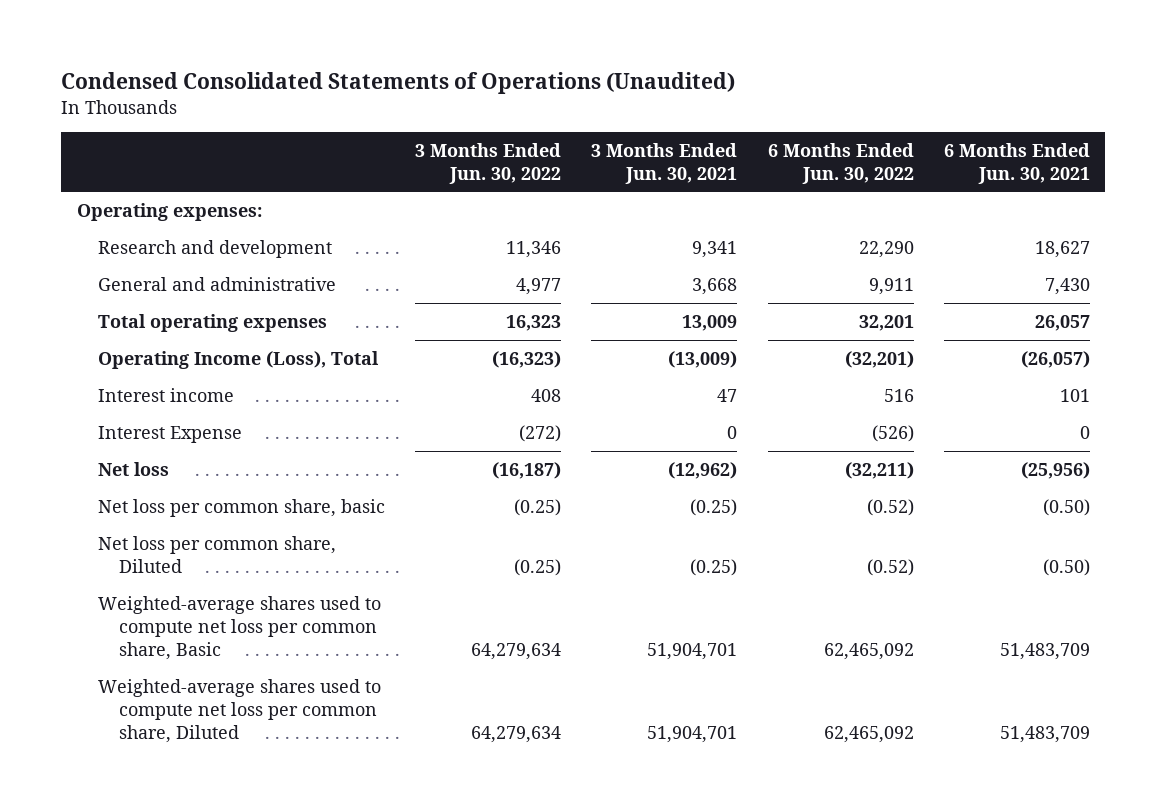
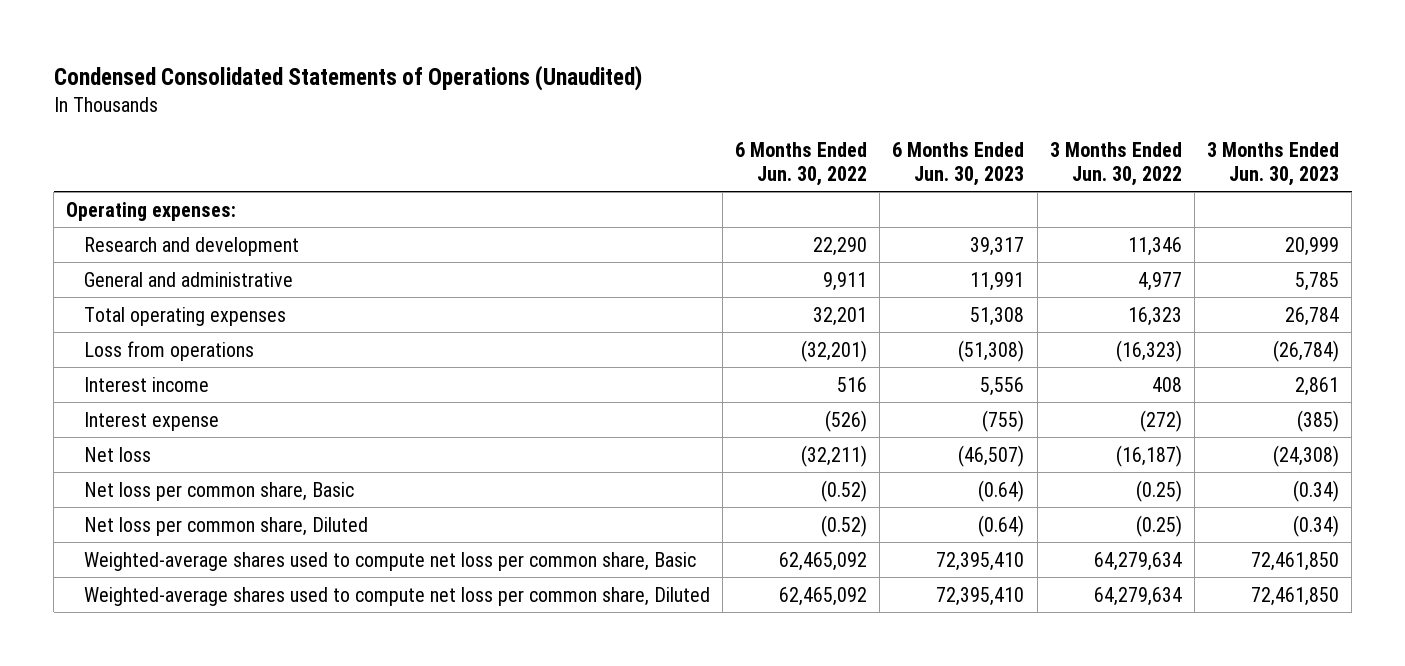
[591,142,738,184] 3 Months Ended Jun. 30, 2021 -> none
[943,142,1090,184] 6 Months Ended Jun. 30, 2021 -> none
none -> [892,142,1025,186] 6 Months Ended Jun. 30, 2023
none -> [1207,142,1340,186] 3 Months Ended Jun. 30, 2023
[98,350,380,369] Operating Income (Loss), Total -> [83,340,254,361] Loss from operations
[98,425,243,443] Interest Expense -> [83,411,219,431] Interest expense
[98,498,386,517] Net loss per common share, basic -> [83,481,354,501] Net loss per common share, Basic

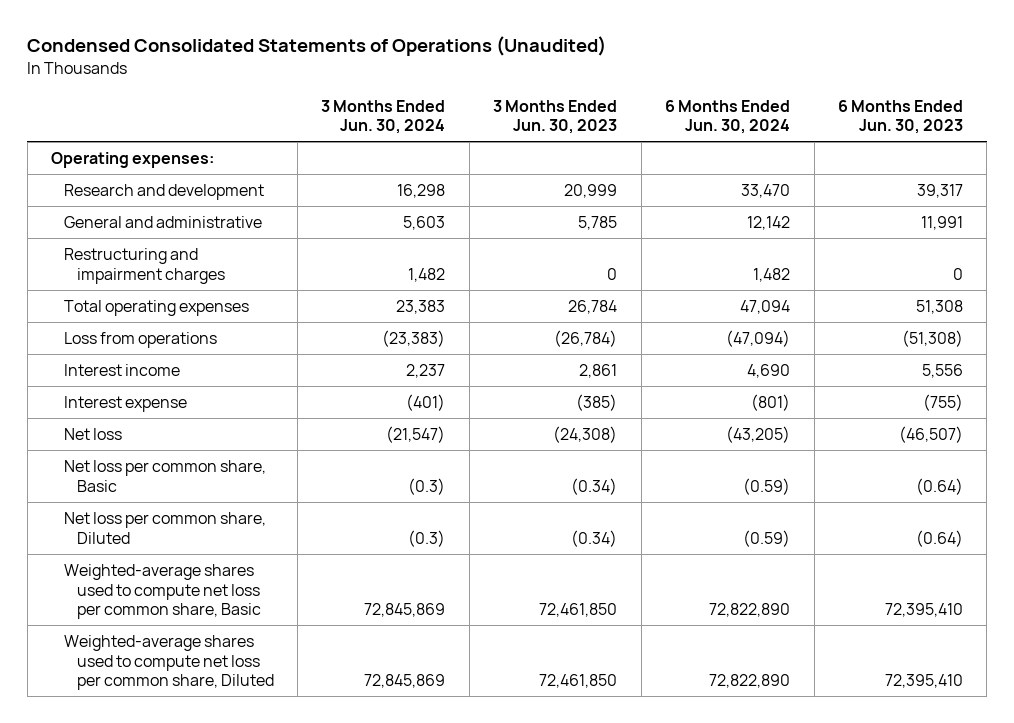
[734,142,867,186] 6 Months Ended Jun. 30, 2022 -> none
[1049,142,1182,186] 3 Months Ended Jun. 30, 2022 -> none
none -> [321,99,446,135] 3 Months Ended Jun. 30, 2024
none -> [665,99,791,135] 6 Months Ended Jun. 30, 2024
none -> [63,247,225,284] Restructuring and impairment charges

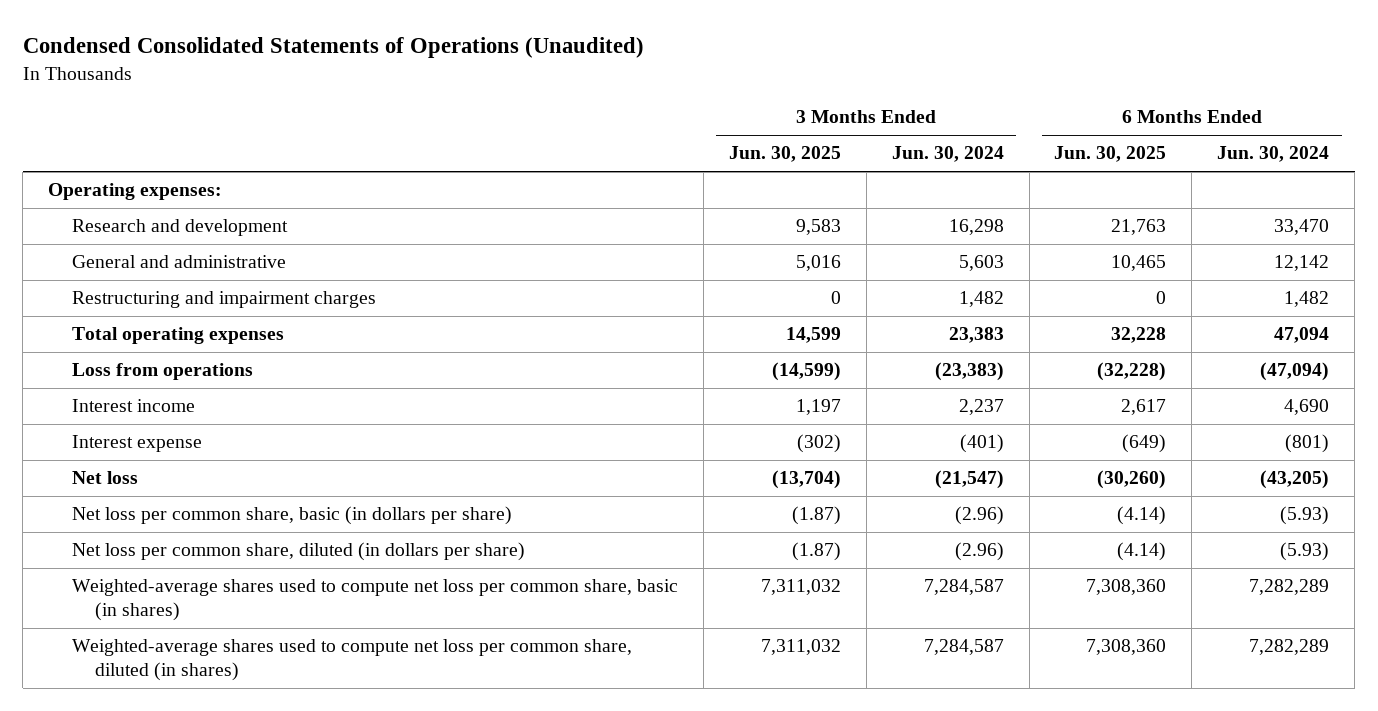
[493,99,618,135] 3 Months Ended Jun. 30, 2023 -> none
[837,99,963,135] 6 Months Ended Jun. 30, 2023 -> none
none -> [728,146,841,163] Jun. 30, 2025
none -> [1054,146,1167,163] Jun. 30, 2025
[63,459,266,492] Net loss per common share, Basic -> [71,506,512,526] Net loss per common share, basic (in dollars per share)
[408,477,446,495] (0.3) -> [954,506,1004,526] (2.96)
[743,477,791,495] (0.59) -> [1280,506,1330,526] (5.93)
[63,511,266,544] Net loss per common share, Diluted -> [71,542,525,562] Net loss per common share, diluted (in dollars per share)
[408,529,446,547] (0.3) -> [954,542,1004,562] (2.96)
[743,529,791,547] (0.59) -> [1280,542,1330,562] (5.93)
[63,563,261,620] Weighted-average shares used to compute net loss per common share, Basic -> [71,579,678,622] Weighted-average shares used to compute net loss per common share, basic (in shares)
[364,603,446,618] 72,845,869 -> [923,579,1004,596] 7,284,587
[709,603,791,618] 72,822,890 -> [1249,579,1330,596] 7,282,289
[63,634,274,691] Weighted-average shares used to compute net loss per common share, Diluted -> [71,639,632,682] Weighted-average shares used to compute net loss per common share, diluted (in shares)
[364,674,446,689] 72,845,869 -> [923,639,1004,656] 7,284,587
[709,674,791,689] 72,822,890 -> [1249,639,1330,656] 7,282,289

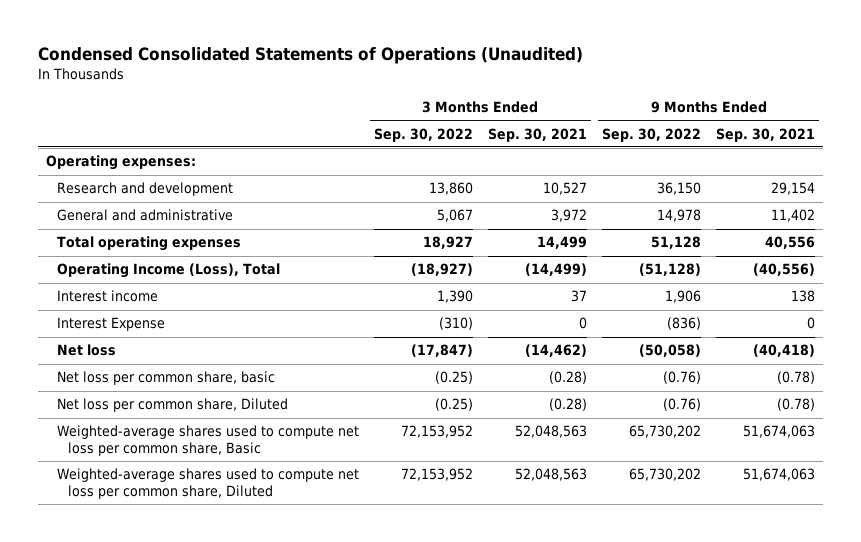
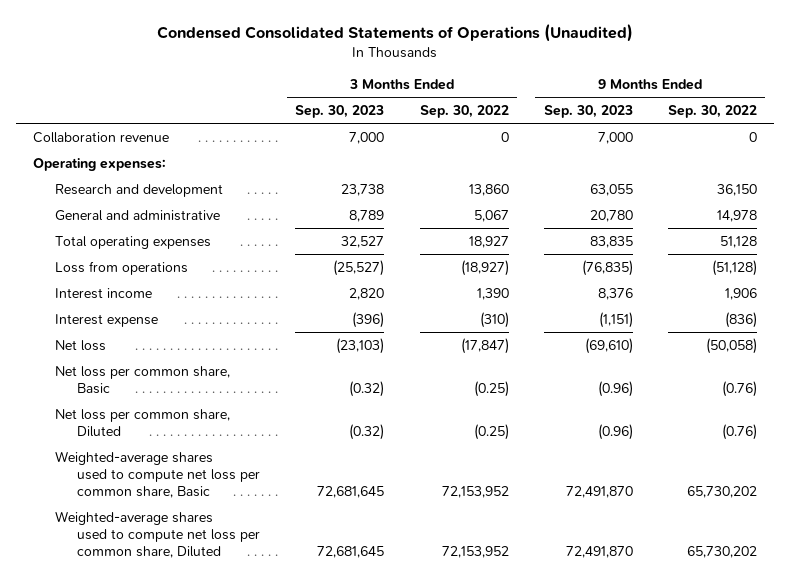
[488,127,588,142] Sep. 30, 2021 -> none
[716,127,816,142] Sep. 30, 2021 -> none
none -> [295,104,385,118] Sep. 30, 2023
none -> [543,104,633,118] Sep. 30, 2023
none -> [33,131,170,143] Collaboration revenue
[56,263,280,279] Operating Income (Loss), Total -> [55,260,189,275] Loss from operations
[56,317,165,332] Interest Expense -> [55,313,159,327] Interest expense
[56,371,275,386] Net loss per common share, basic -> [55,365,231,394] Net loss per common share, Basic

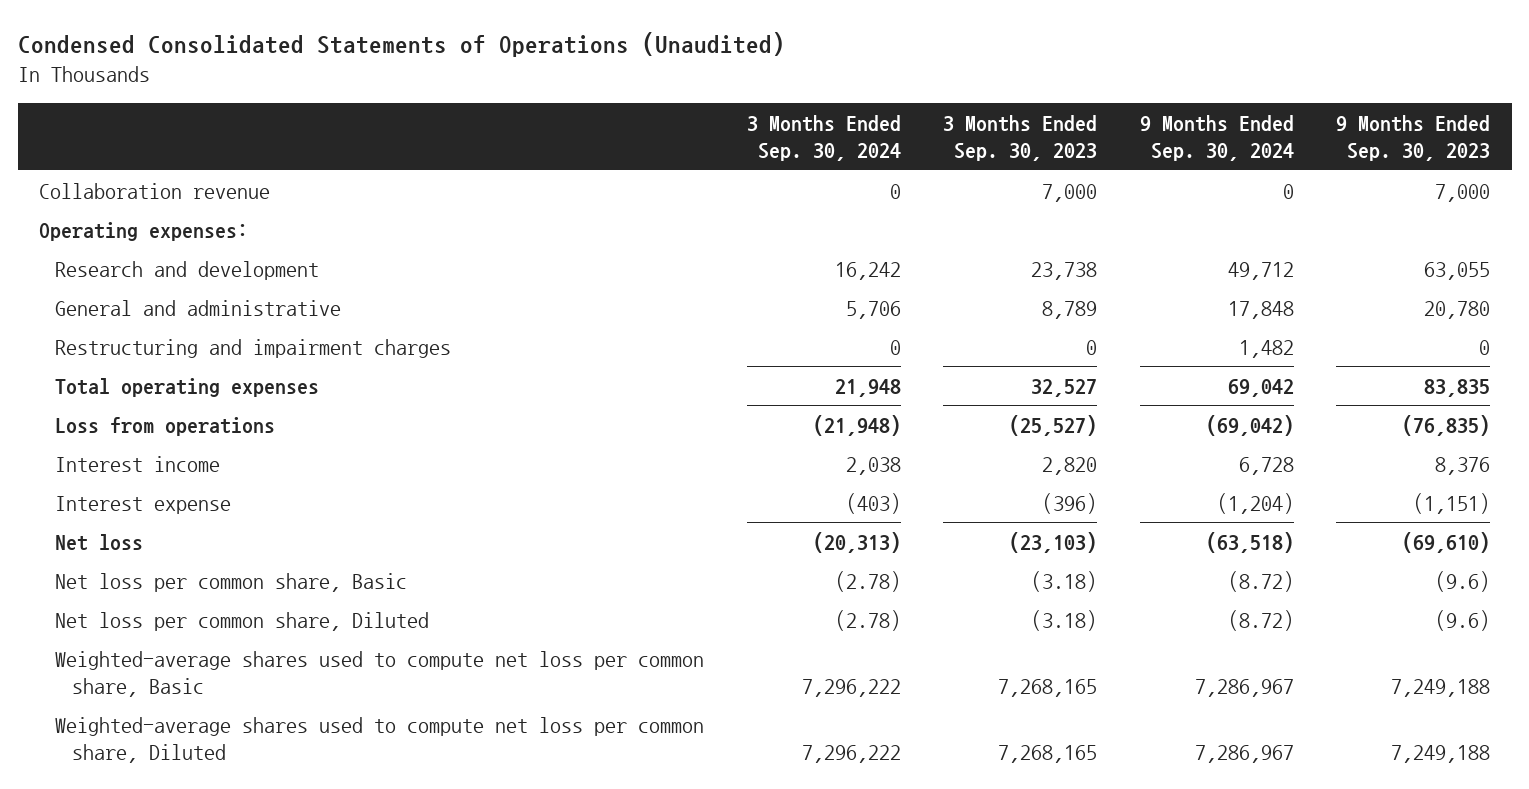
[419,104,509,118] Sep. 30, 2022 -> none
[667,104,757,118] Sep. 30, 2022 -> none
none -> [746,114,901,161] 3 Months Ended Sep. 30, 2024
none -> [1139,114,1294,161] 9 Months Ended Sep. 30, 2024
none -> [55,338,452,358] Restructuring and impairment charges
[349,380,385,397] (0.32) -> [1031,570,1098,592] (3.18)
[597,380,633,397] (0.96) -> [1435,570,1491,592] (9.6)
[349,423,385,440] (0.32) -> [1031,609,1098,631] (3.18)
[597,423,633,440] (0.96) -> [1435,609,1491,631] (9.6)
[317,485,385,498] 72,681,645 -> [998,678,1098,697] 7,268,165
[565,485,633,498] 72,491,870 -> [1391,678,1491,697] 7,249,188
[317,545,385,558] 72,681,645 -> [998,744,1098,763] 7,268,165
[565,545,633,558] 72,491,870 -> [1391,744,1491,763] 7,249,188

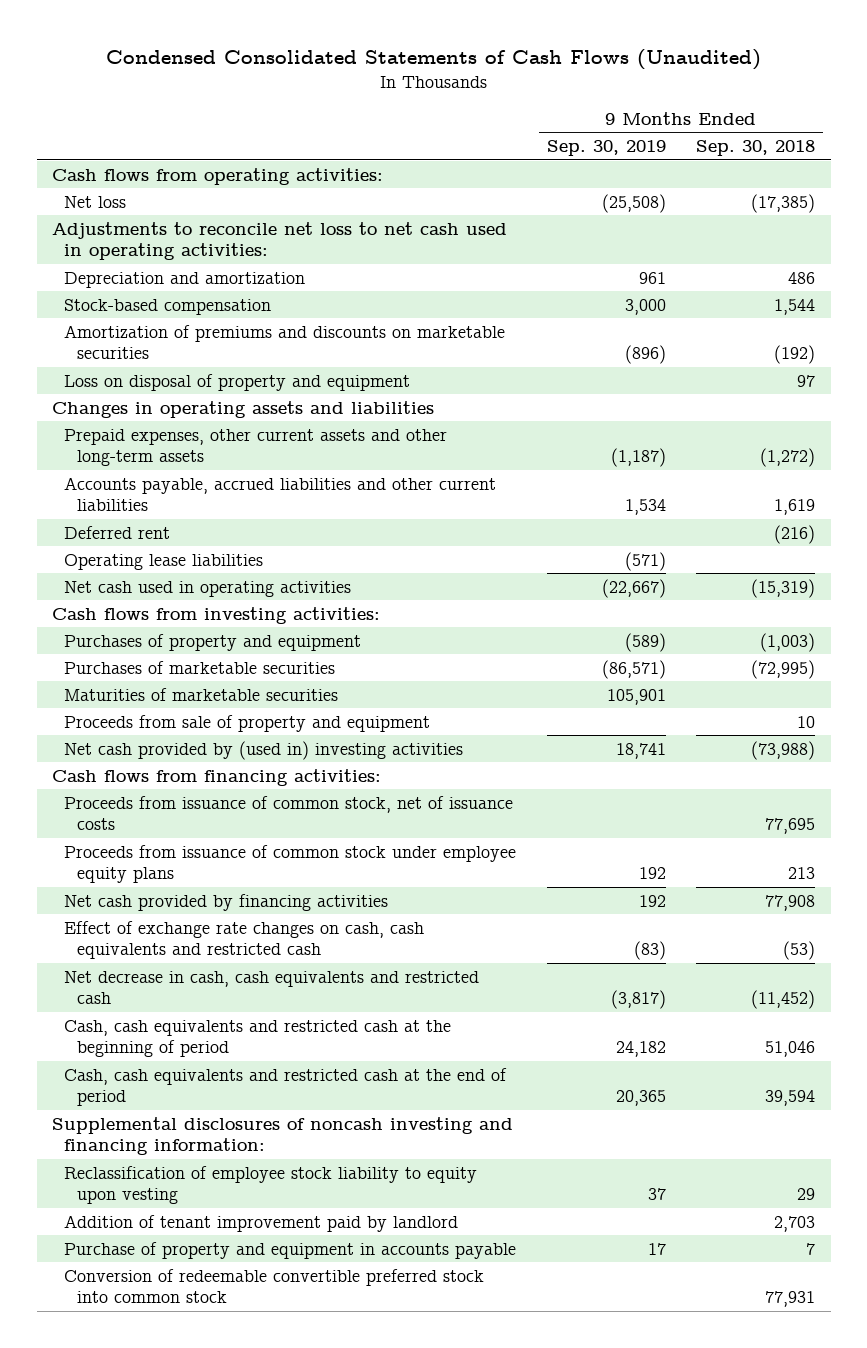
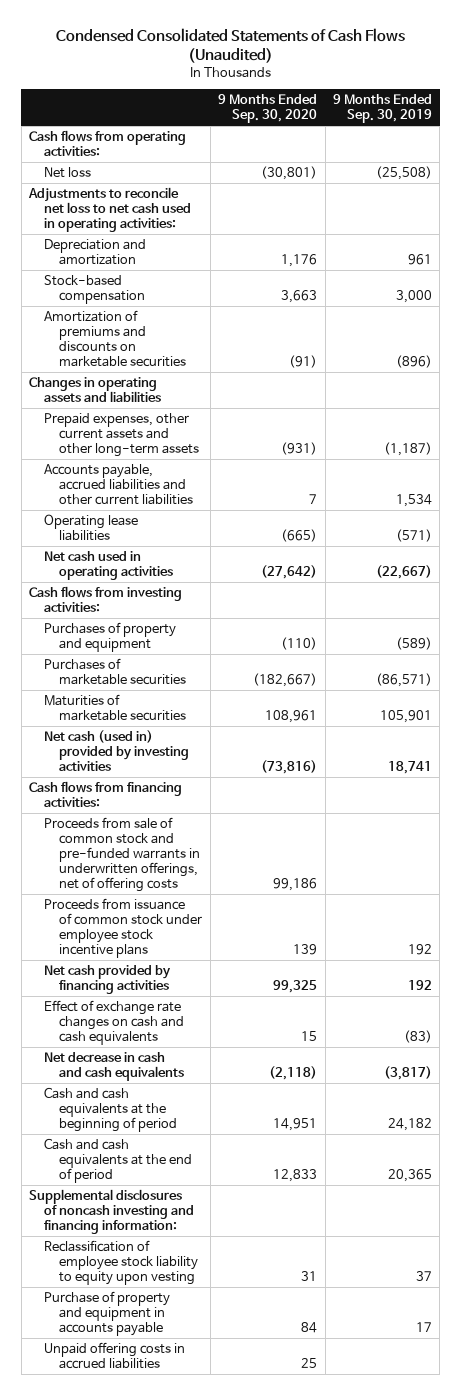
[696,140,816,157] Sep. 30, 2018 -> none
none -> [218,94,318,124] 9 Months Ended Sep. 30, 2020
[64,373,411,391] Loss on disposal of property and equipment -> none
[64,525,171,539] Deferred rent -> none
[64,714,431,732] Proceeds from sale of property and equipment -> none
[64,740,464,760] Net cash provided by (used in) investing activities -> [44,729,190,771] Net cash (used in) provided by investing activities
[64,795,514,831] Proceeds from issuance of common stock, net of issuance costs -> none
none -> [44,816,201,892] Proceeds from sale of common stock and pre-funded warrants in underwritten offerings, net of offering costs
[64,844,517,884] Proceeds from issuance of common stock under employee equity plans -> [44,897,203,958] Proceeds from issuance of common stock under employee stock incentive plans
[64,920,425,960] Effect of exchange rate changes on cash, cash equivalents and restricted cash -> [44,999,185,1045] Effect of exchange rate changes on cash and cash equivalents
[64,970,480,1005] Net decrease in cash, cash equivalents and restricted cash -> [44,1051,185,1081] Net decrease in cash and cash equivalents
[64,1019,452,1058] Cash, cash equivalents and restricted cash at the beginning of period -> [44,1086,178,1132] Cash and cash equivalents at the beginning of period
[64,1067,508,1107] Cash, cash equivalents and restricted cash at the end of period -> [44,1137,193,1183] Cash and cash equivalents at the end of period
[64,1214,459,1232] Addition of tenant improvement paid by landlord -> none
[64,1268,485,1304] Conversion of redeemable convertible preferred stock into common stock -> none
none -> [44,1341,186,1369] Unpaid offering costs in accrued liabilities

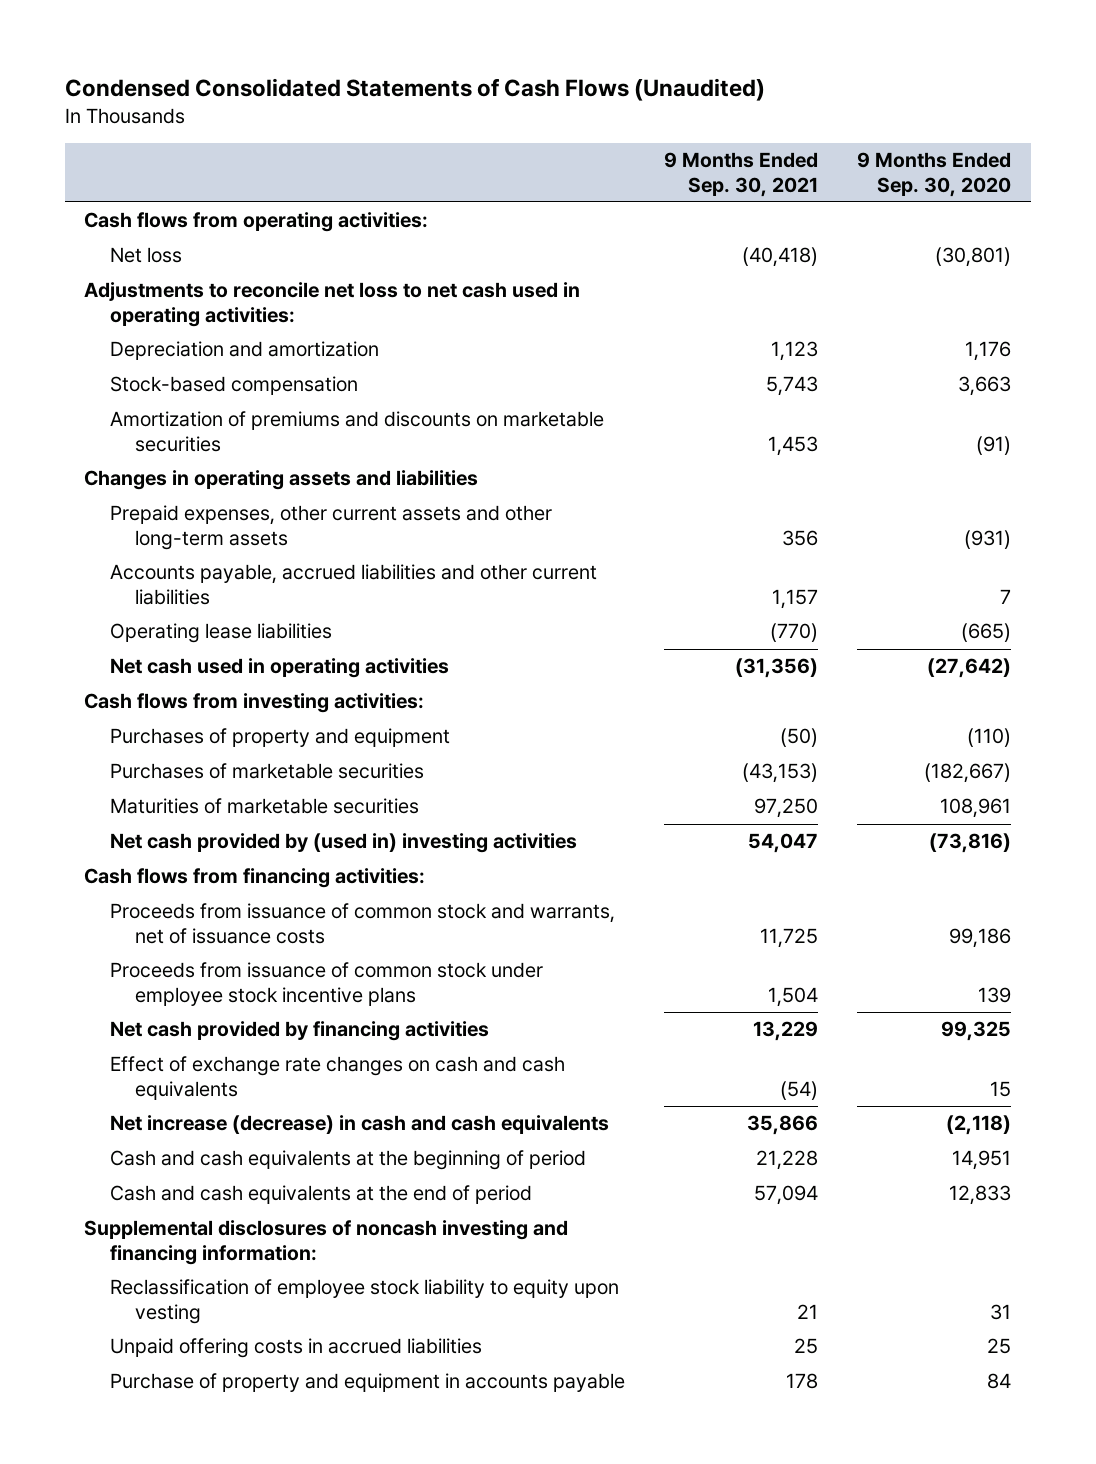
[332,94,432,124] 9 Months Ended Sep. 30, 2019 -> none
none -> [664,151,819,197] 9 Months Ended Sep. 30, 2021
[44,729,190,771] Net cash (used in) provided by investing activities -> [109,833,577,854] Net cash provided by (used in) investing activities
[44,816,201,892] Proceeds from sale of common stock and pre-funded warrants in underwritten offerings, net of offering costs -> [109,903,615,945] Proceeds from issuance of common stock and warrants, net of issuance costs
[44,1051,185,1081] Net decrease in cash and cash equivalents -> [109,1115,609,1135] Net increase (decrease) in cash and cash equivalents
[44,1290,171,1336] Purchase of property and equipment in accounts payable -> [109,1373,625,1393] Purchase of property and equipment in accounts payable

